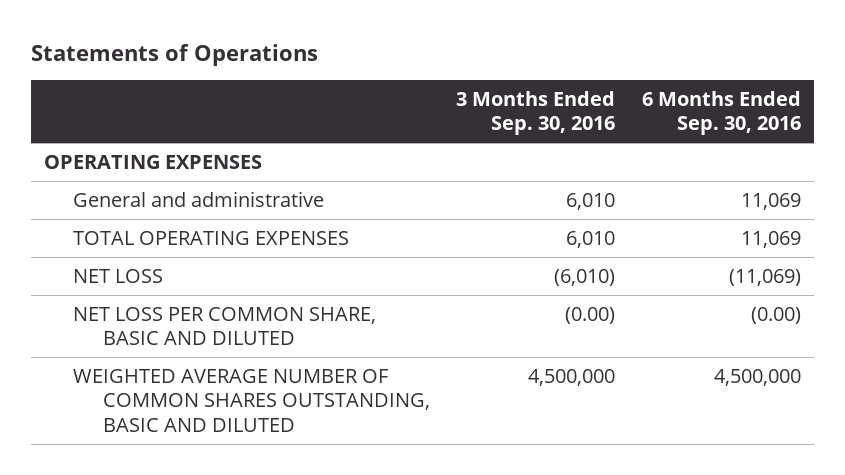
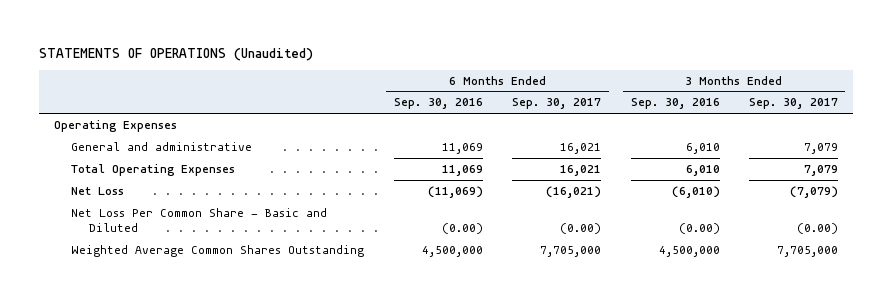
[30,43,318,66] Statements of Operations -> [39,47,314,61] STATEMENTS OF OPERATIONS (Unaudited)
none -> [512,98,602,110] Sep. 30, 2017
none -> [749,98,839,110] Sep. 30, 2017
[43,154,262,169] OPERATING EXPENSES -> [54,119,178,132] Operating Expenses
[73,230,350,245] TOTAL OPERATING EXPENSES -> [71,163,236,176] Total Operating Expenses
[73,268,164,283] NET LOSS -> [71,186,125,195] Net Loss
[73,306,377,346] NET LOSS PER COMMON SHARE, BASIC AND DILUTED -> [71,207,328,233] Net Loss Per Common Share - Basic and Diluted
[73,368,430,432] WEIGHTED AVERAGE NUMBER OF COMMON SHARES OUTSTANDING, BASIC AND DILUTED -> [71,244,365,257] Weighted Average Common Shares Outstanding

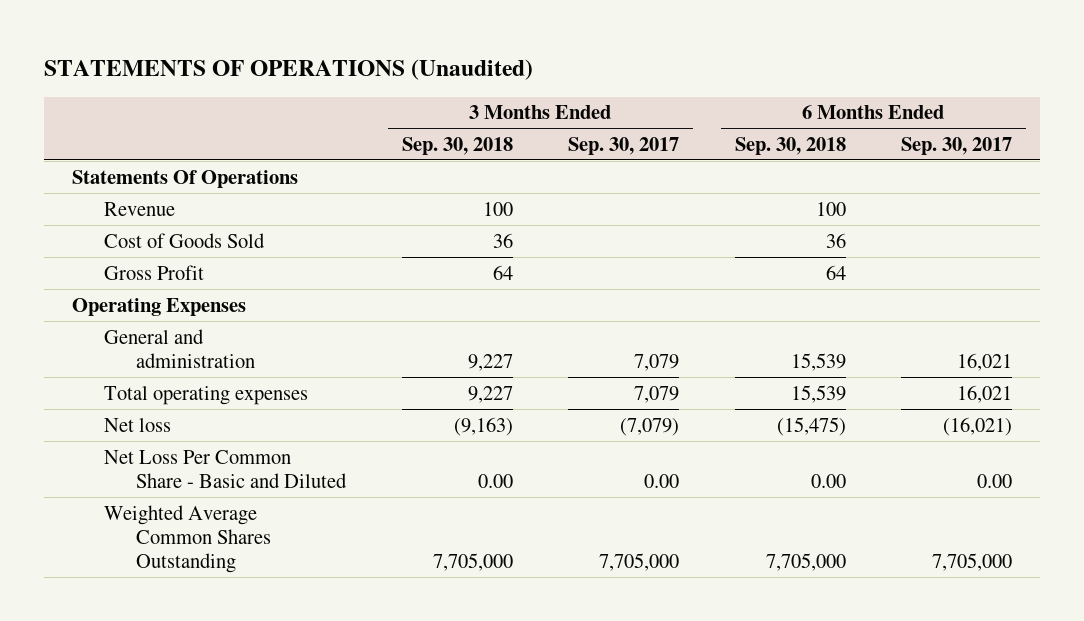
[393,98,483,110] Sep. 30, 2016 -> none
[630,98,720,110] Sep. 30, 2016 -> none
none -> [401,136,513,155] Sep. 30, 2018
none -> [734,136,846,155] Sep. 30, 2018
none -> [72,169,299,188] Statements Of Operations
none -> [104,201,176,216] Revenue
none -> [104,232,266,248] Cost of Goods Sold
none -> [104,264,205,280] Gross Profit
[71,141,253,151] General and administrative -> [104,328,256,368] General and administration
[71,163,236,176] Total Operating Expenses -> [104,385,309,405] Total operating expenses
[71,186,125,195] Net Loss -> [104,417,172,432] Net loss
[560,223,602,235] (0.00) -> [977,473,1013,488] 0.00
[797,223,839,235] (0.00) -> [644,473,680,488] 0.00

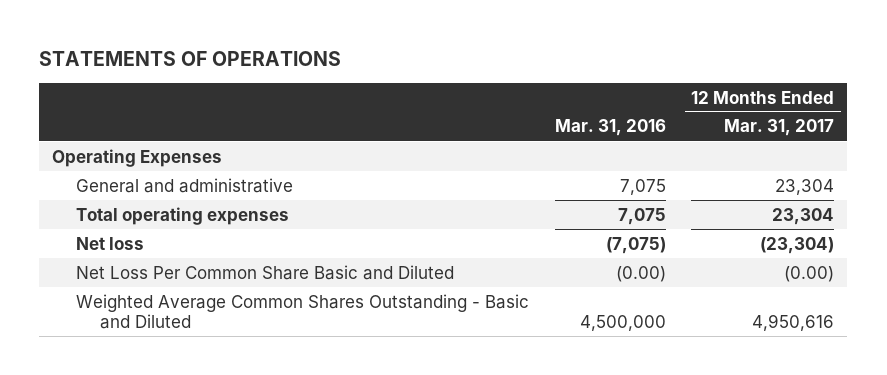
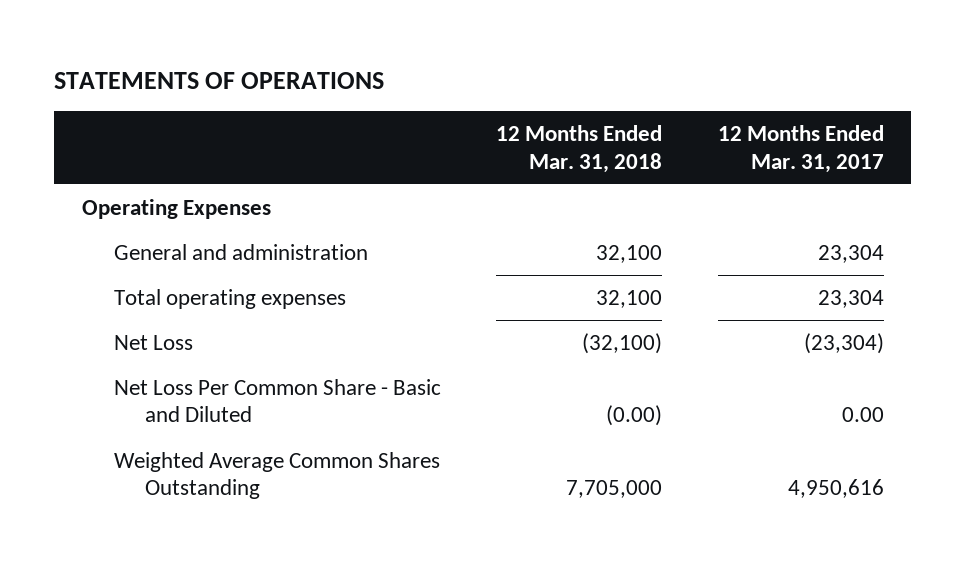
[554,119,666,137] Mar. 31, 2016 -> none
none -> [496,124,663,173] 12 Months Ended Mar. 31, 2018
[75,177,293,193] General and administrative -> [113,243,368,260] General and administration
[75,236,144,250] Net loss -> [113,334,193,350] Net Loss
[75,264,454,280] Net Loss Per Common Share Basic and Diluted -> [113,378,441,423] Net Loss Per Common Share - Basic and Diluted
[784,265,835,282] (0.00) -> [841,407,884,423] 0.00
[75,293,529,329] Weighted Average Common Shares Outstanding - Basic and Diluted -> [113,451,440,500] Weighted Average Common Shares Outstanding

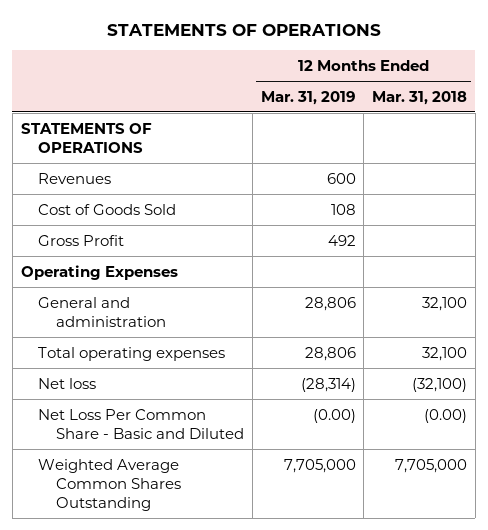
[717,124,884,173] 12 Months Ended Mar. 31, 2017 -> none
none -> [260,90,356,105] Mar. 31, 2019
none -> [20,122,152,153] STATEMENTS OF OPERATIONS
none -> [38,172,112,184] Revenues
none -> [38,203,177,215] Cost of Goods Sold
none -> [38,234,125,246] Gross Profit
[113,334,193,350] Net Loss -> [38,377,97,389] Net loss

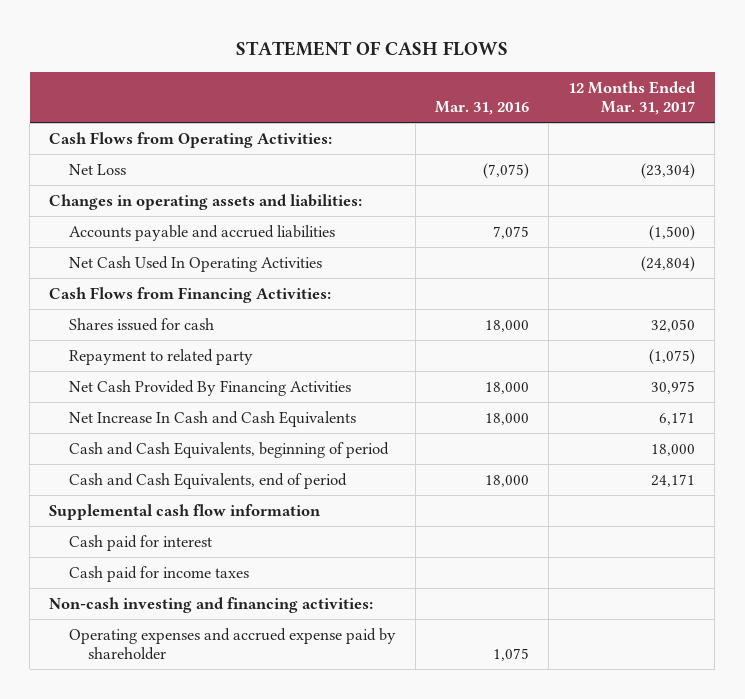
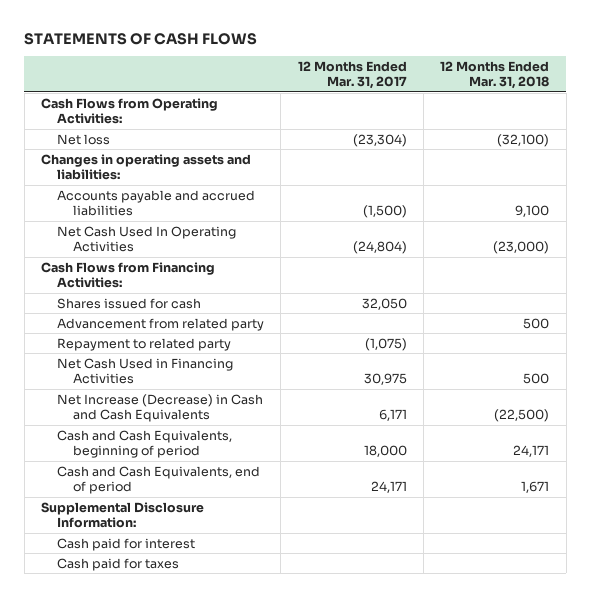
[236,41,509,57] STATEMENT OF CASH FLOWS -> [24,32,258,45] STATEMENTS OF CASH FLOWS
[434,101,529,116] Mar. 31, 2016 -> none
none -> [440,60,550,90] 12 Months Ended Mar. 31, 2018
[68,163,126,175] Net Loss -> [57,133,111,145] Net loss
none -> [57,317,265,331] Advancement from related party
[68,379,351,396] Net Cash Provided By Financing Activities -> [57,357,234,385] Net Cash Used in Financing Activities
[68,410,356,427] Net Increase In Cash and Cash Equivalents -> [57,393,264,423] Net Increase (Decrease) in Cash and Cash Equivalents
[49,503,322,520] Supplemental cash flow information -> [41,501,205,529] Supplemental Disclosure Information:
[49,596,374,613] Non-cash investing and financing activities: -> none
[68,627,396,661] Operating expenses and accrued expense paid by shareholder -> none
[68,565,249,582] Cash paid for income taxes -> [57,557,180,571] Cash paid for taxes

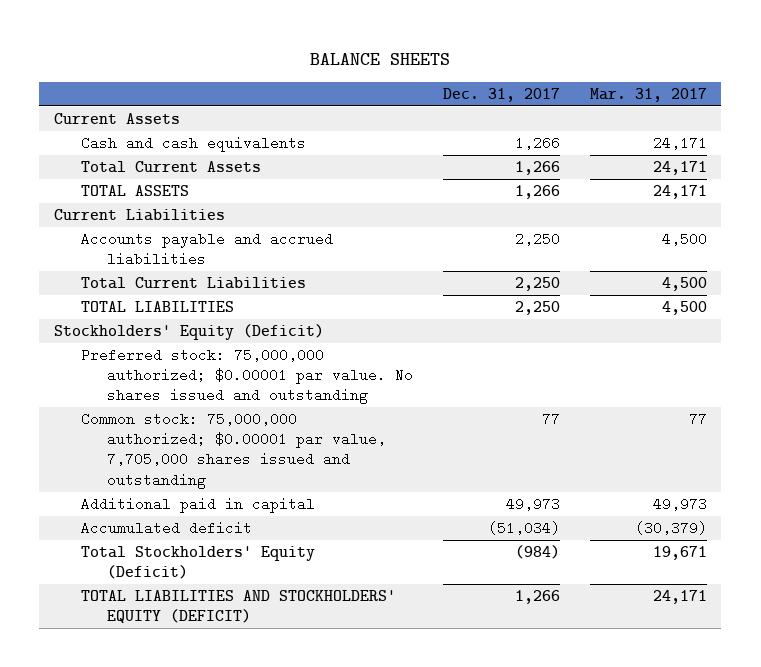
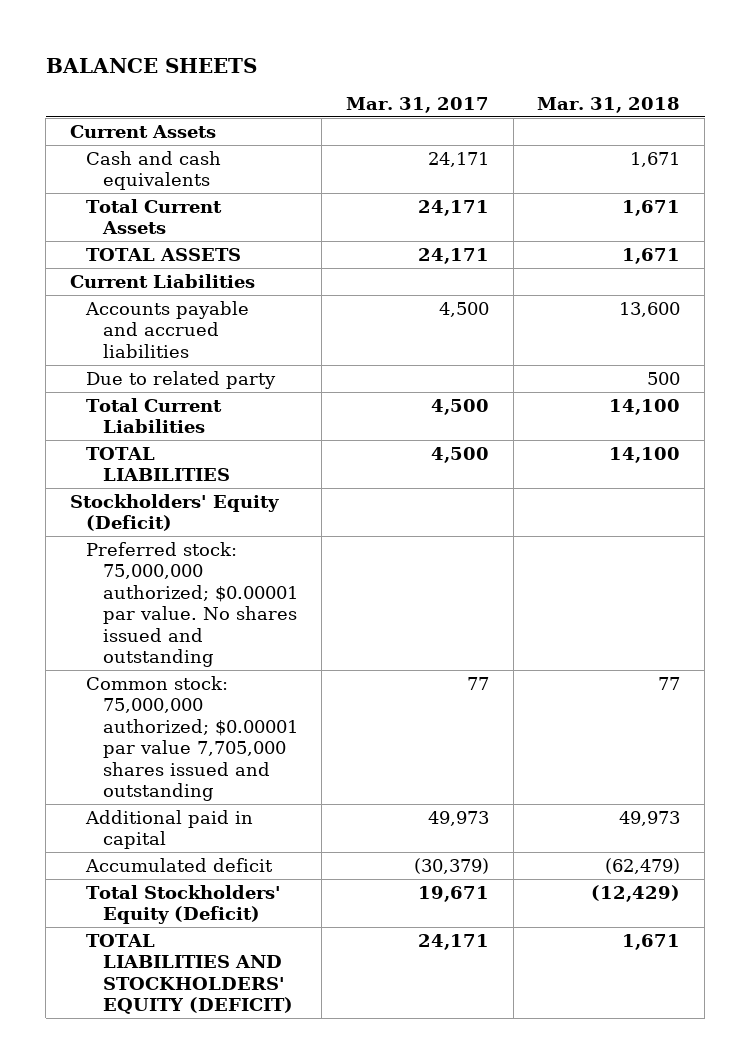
[442,87,560,102] Dec. 31, 2017 -> none
none -> [537,96,681,113] Mar. 31, 2018
none -> [86,370,277,389] Due to related party
[80,412,387,489] Common stock: 75,000,000 authorized; $0.00001 par value, 7,705,000 shares issued and outstanding -> [86,675,298,802] Common stock: 75,000,000 authorized; $0.00001 par value 7,705,000 shares issued and outstanding

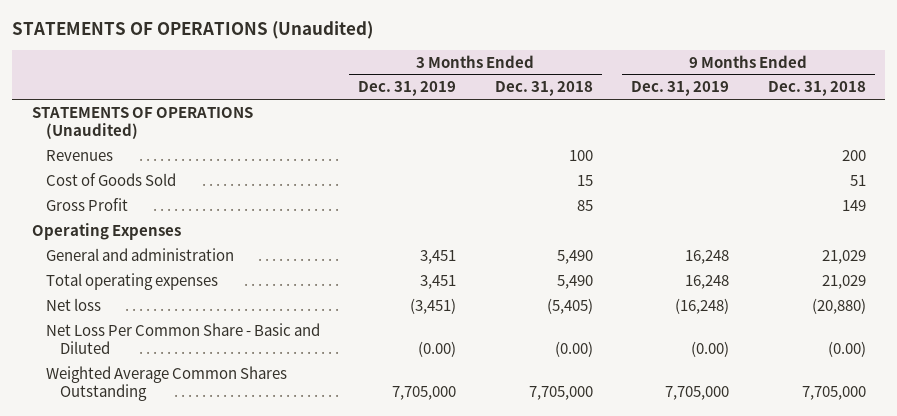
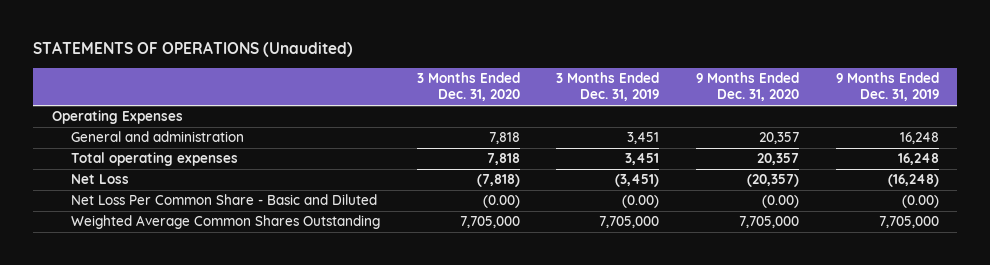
[494,81,593,97] Dec. 31, 2018 -> none
[767,81,866,97] Dec. 31, 2018 -> none
none -> [416,72,520,102] 3 Months Ended Dec. 31, 2020
none -> [696,72,800,102] 9 Months Ended Dec. 31, 2020
[31,106,253,140] STATEMENTS OF OPERATIONS (Unaudited) -> none
[45,149,113,161] Revenues -> none
[45,172,176,186] Cost of Goods Sold -> none
[45,197,128,211] Gross Profit -> none
[45,297,101,311] Net loss -> [71,174,130,185] Net Loss

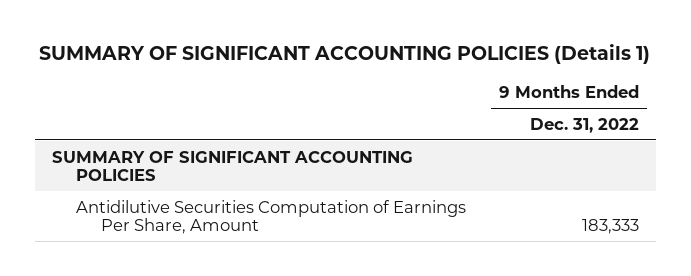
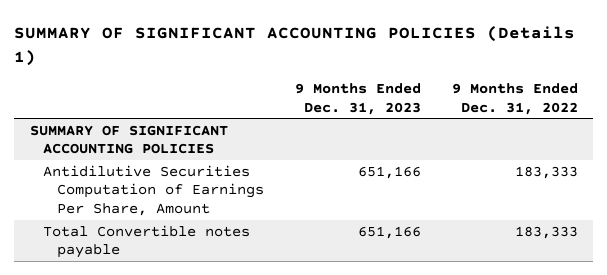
none -> [294,83,421,115] 9 Months Ended Dec. 31, 2023
none -> [43,224,251,259] Total Convertible notes payable

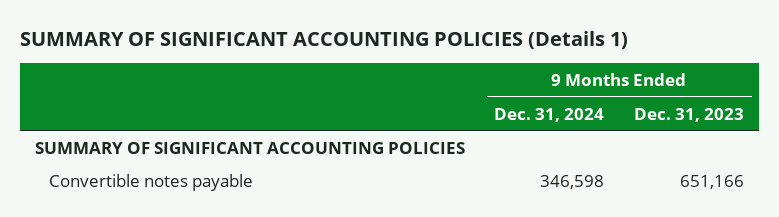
[451,83,578,115] 9 Months Ended Dec. 31, 2022 -> none
none -> [494,107,605,122] Dec. 31, 2024
[43,224,251,259] Total Convertible notes payable -> none
[43,164,264,216] Antidilutive Securities Computation of Earnings Per Share, Amount -> [48,173,253,191] Convertible notes payable

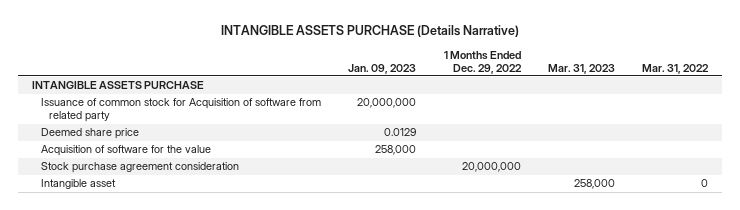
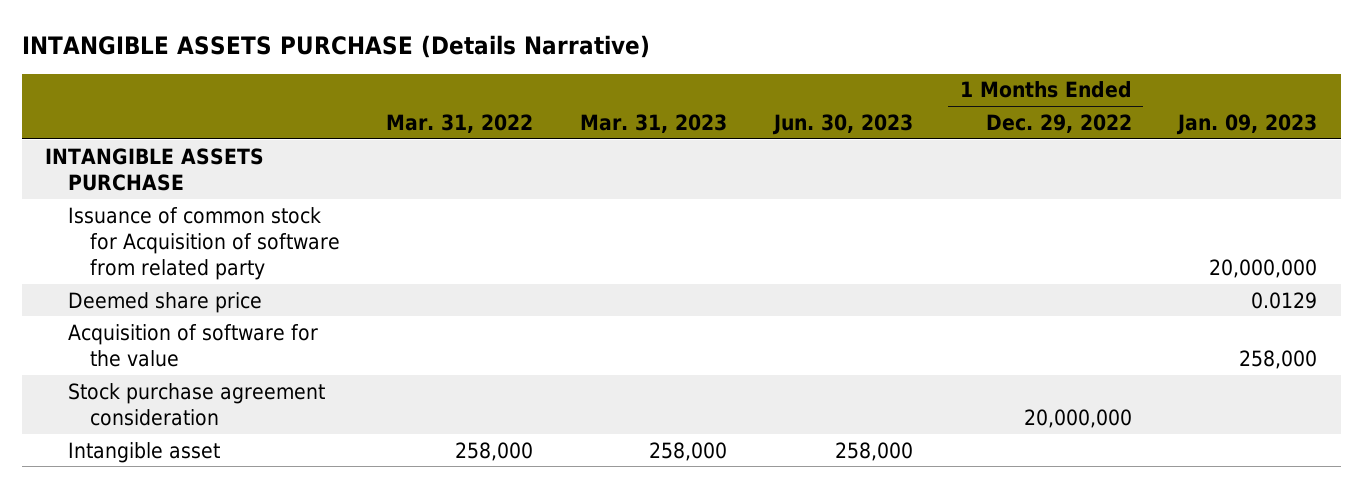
none -> [771,113,913,135] Jun. 30, 2023
[701,179,709,188] 0 -> [455,441,534,461] 258,000

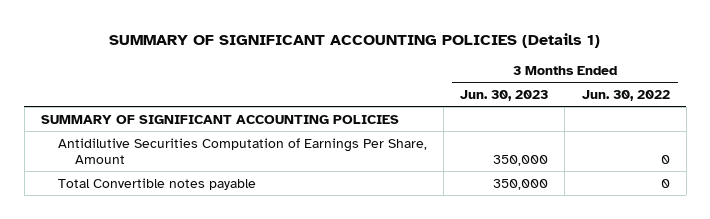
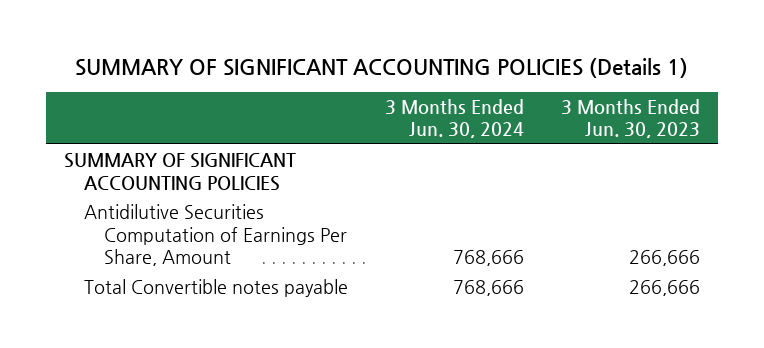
[581,90,670,102] Jun. 30, 2022 -> none
none -> [384,98,524,139] 3 Months Ended Jun. 30, 2024
[493,154,549,166] 350,000 -> [628,249,700,266] 266,666
[493,178,549,190] 350,000 -> [628,280,700,297] 266,666

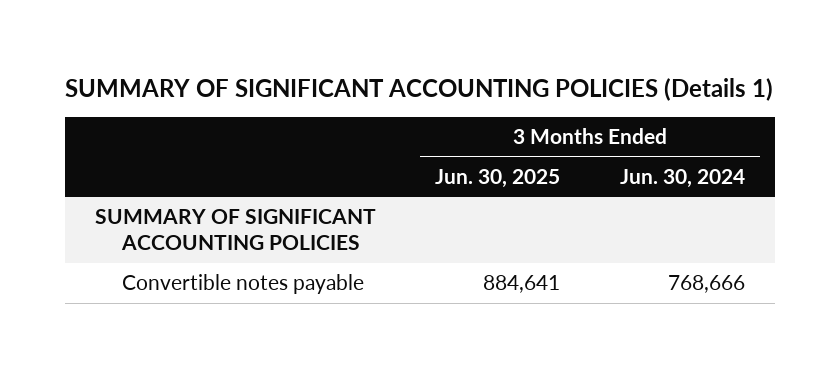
[560,98,700,139] 3 Months Ended Jun. 30, 2023 -> none
none -> [435,168,561,188] Jun. 30, 2025
[83,279,348,298] Total Convertible notes payable -> none
[83,204,347,266] Antidilutive Securities Computation of Earnings Per Share, Amount -> [122,274,365,295] Convertible notes payable

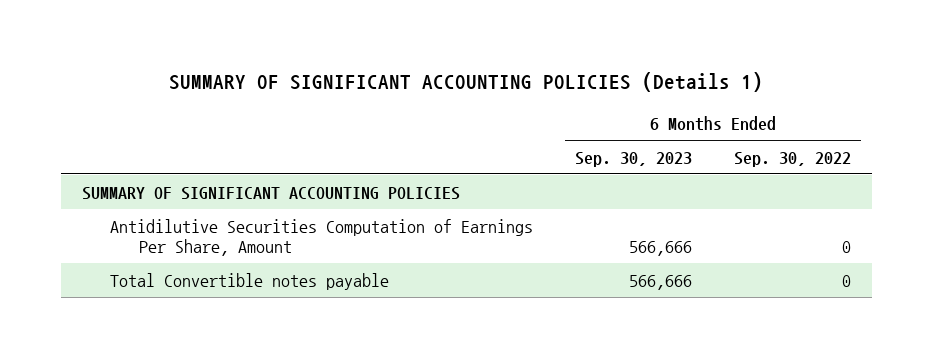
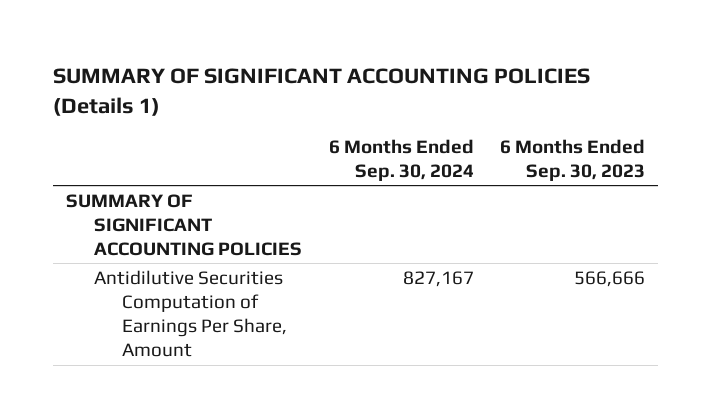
[733,151,851,167] Sep. 30, 2022 -> none
none -> [328,138,474,181] 6 Months Ended Sep. 30, 2024
[110,272,390,290] Total Convertible notes payable -> none

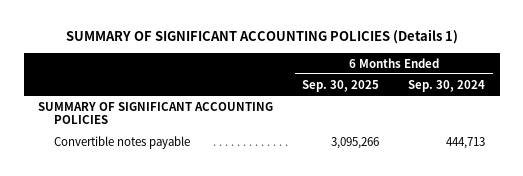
[500,138,646,181] 6 Months Ended Sep. 30, 2023 -> none
none -> [302,79,380,92] Sep. 30, 2025
[94,269,288,358] Antidilutive Securities Computation of Earnings Per Share, Amount -> none
none -> [54,135,191,149] Convertible notes payable

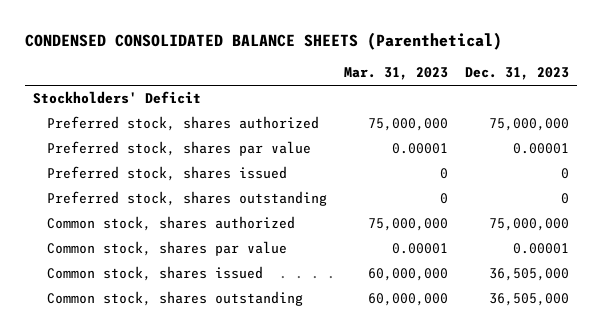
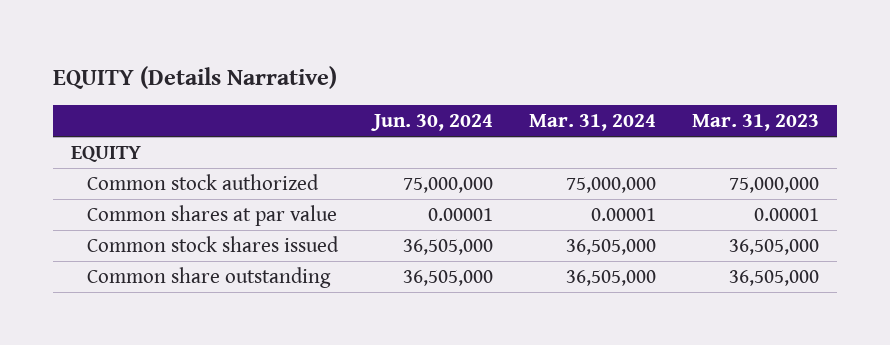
[24,32,502,51] CONDENSED CONSOLIDATED BALANCE SHEETS (Parenthetical) -> [53,65,338,89] EQUITY (Details Narrative)
[464,67,569,81] Dec. 31, 2023 -> none
none -> [370,113,493,131] Jun. 30, 2024
none -> [528,113,656,131] Mar. 31, 2024
[33,91,202,105] Stockholders' Deficit -> none
[46,116,319,132] Preferred stock, shares authorized -> none
[46,141,311,157] Preferred stock, shares par value -> none
[46,166,287,182] Preferred stock, shares issued -> none
[46,191,327,207] Preferred stock, shares outstanding -> none
none -> [71,145,142,162] EQUITY
[46,216,295,232] Common stock, shares authorized -> [86,173,319,190] Common stock authorized
[46,241,287,257] Common stock, shares par value -> [86,204,337,226] Common shares at par value
[46,266,263,282] Common stock, shares issued -> [86,235,339,252] Common stock shares issued
[367,268,448,282] 60,000,000 -> [728,238,819,255] 36,505,000
[46,291,303,307] Common stock, shares outstanding -> [86,266,331,288] Common share outstanding
[367,293,448,307] 60,000,000 -> [728,269,819,286] 36,505,000

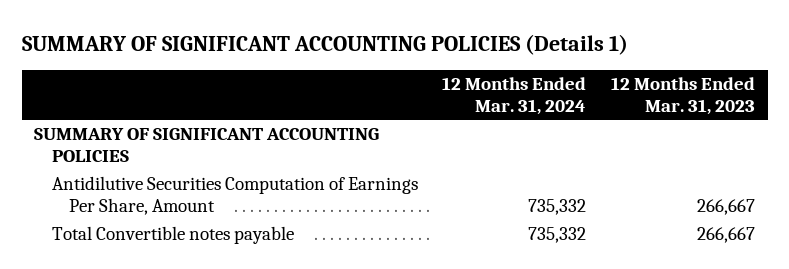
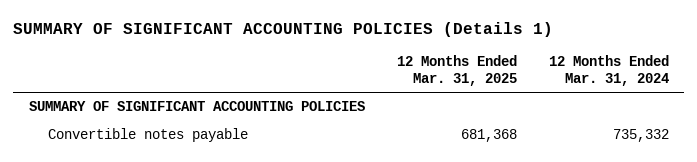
[611,76,756,116] 12 Months Ended Mar. 31, 2023 -> none
none -> [396,55,517,87] 12 Months Ended Mar. 31, 2025
[51,225,294,244] Total Convertible notes payable -> none
[51,175,418,216] Antidilutive Securities Computation of Earnings Per Share, Amount -> [47,128,248,143] Convertible notes payable

